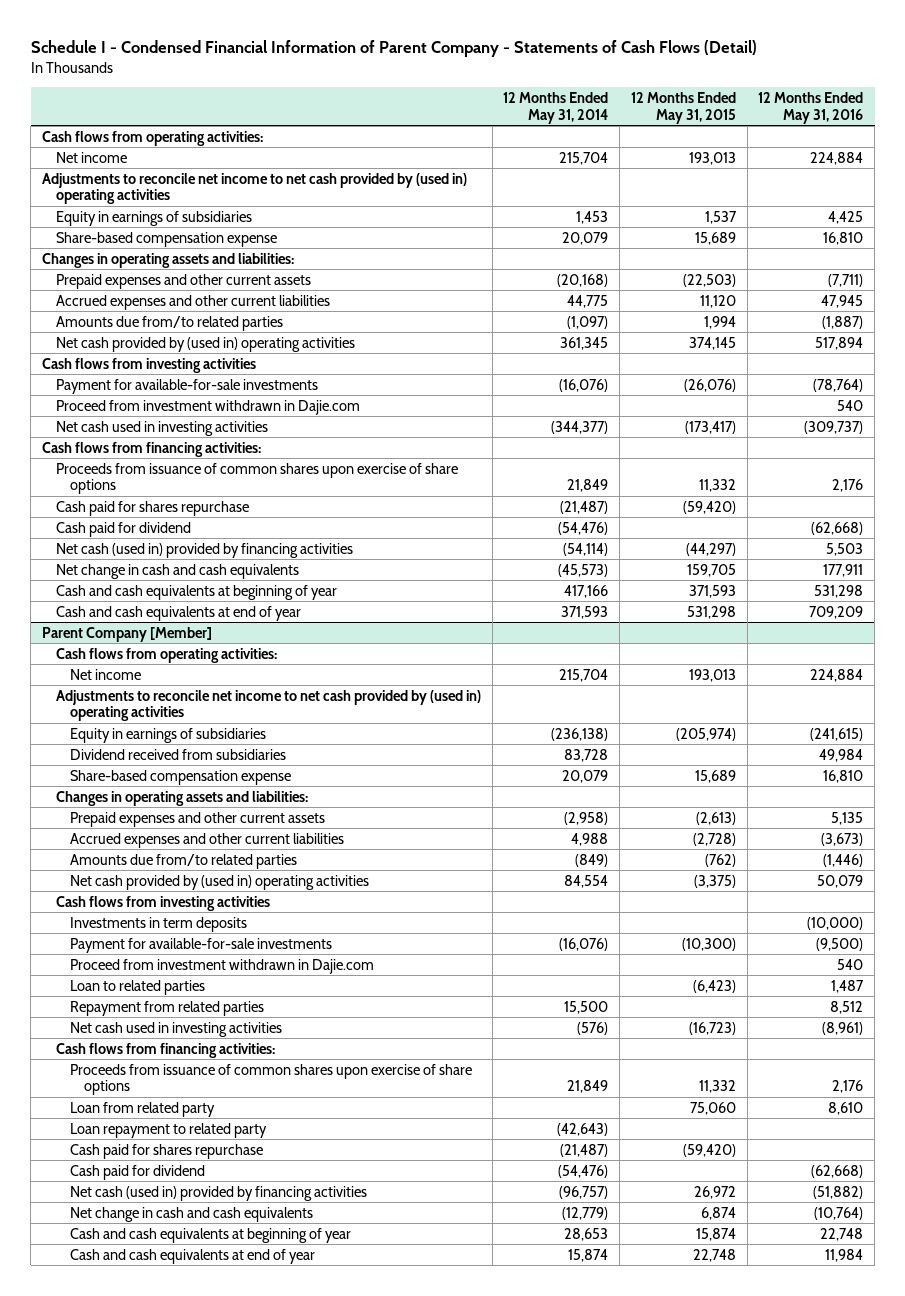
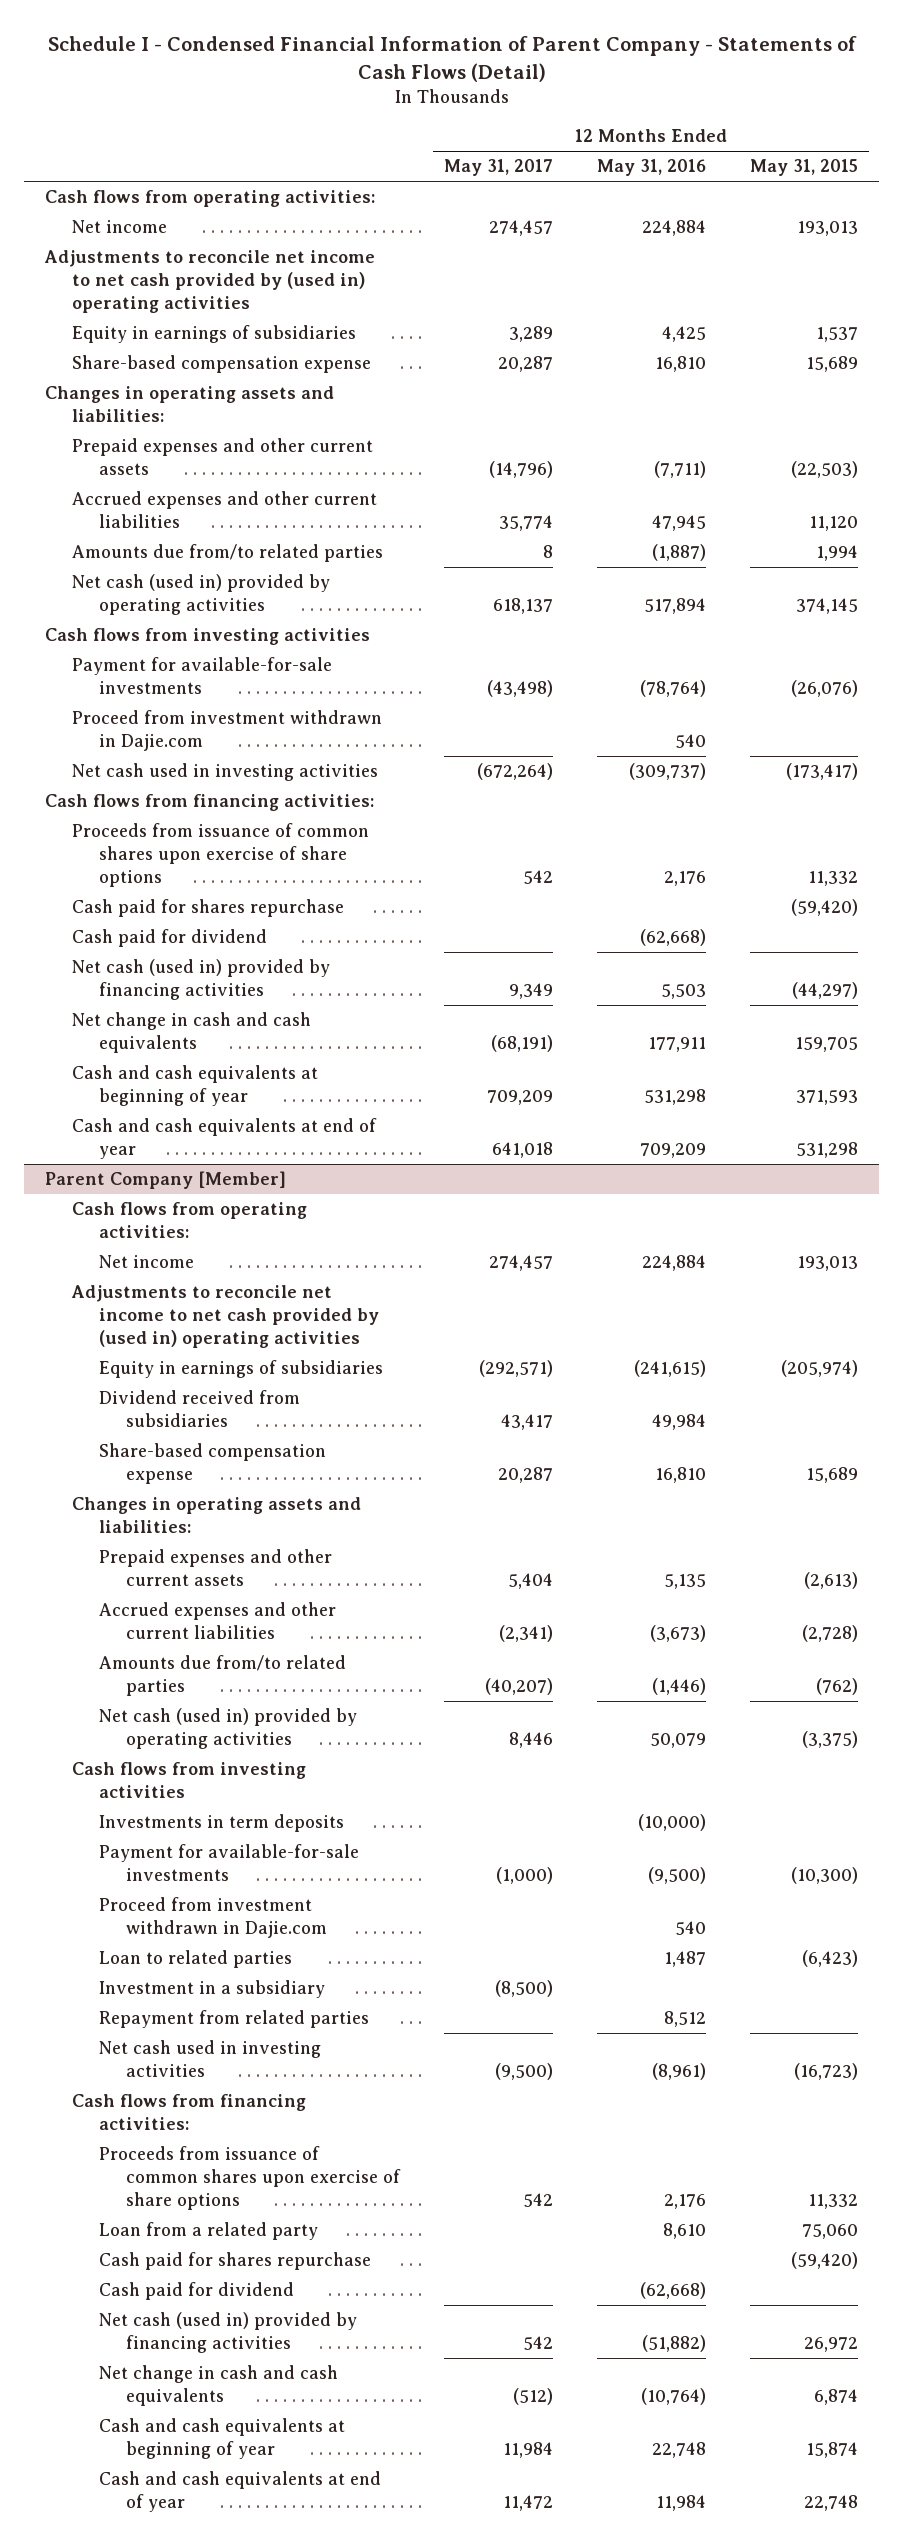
[503,91,609,124] 12 Months Ended May 31, 2014 -> none
none -> [444,159,554,177] May 31, 2017
[55,336,355,352] Net cash provided by (used in) operating activities -> [72,574,331,616] Net cash (used in) provided by operating activities
[69,874,369,890] Net cash provided by (used in) operating activities -> [99,1708,358,1750] Net cash (used in) provided by operating activities
none -> [99,1980,326,1999] Investment in a subsidiary
[69,1122,267,1138] Loan repayment to related party -> none
[69,1101,215,1117] Loan from related party -> [99,2222,319,2241] Loan from a related party

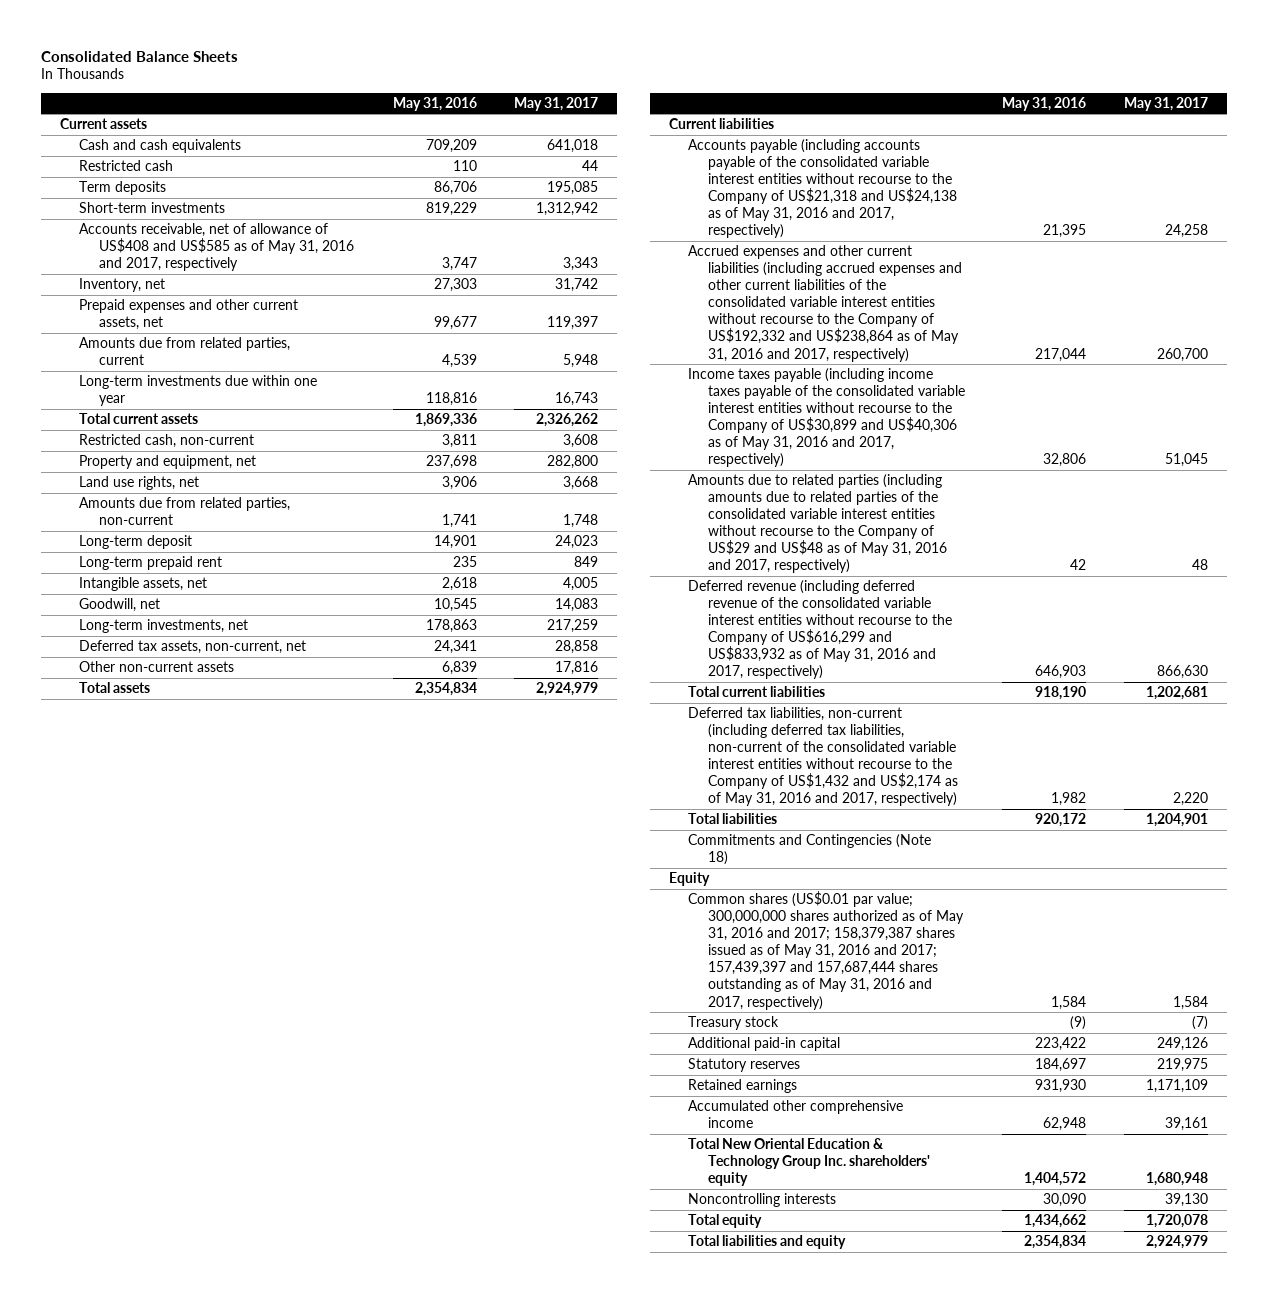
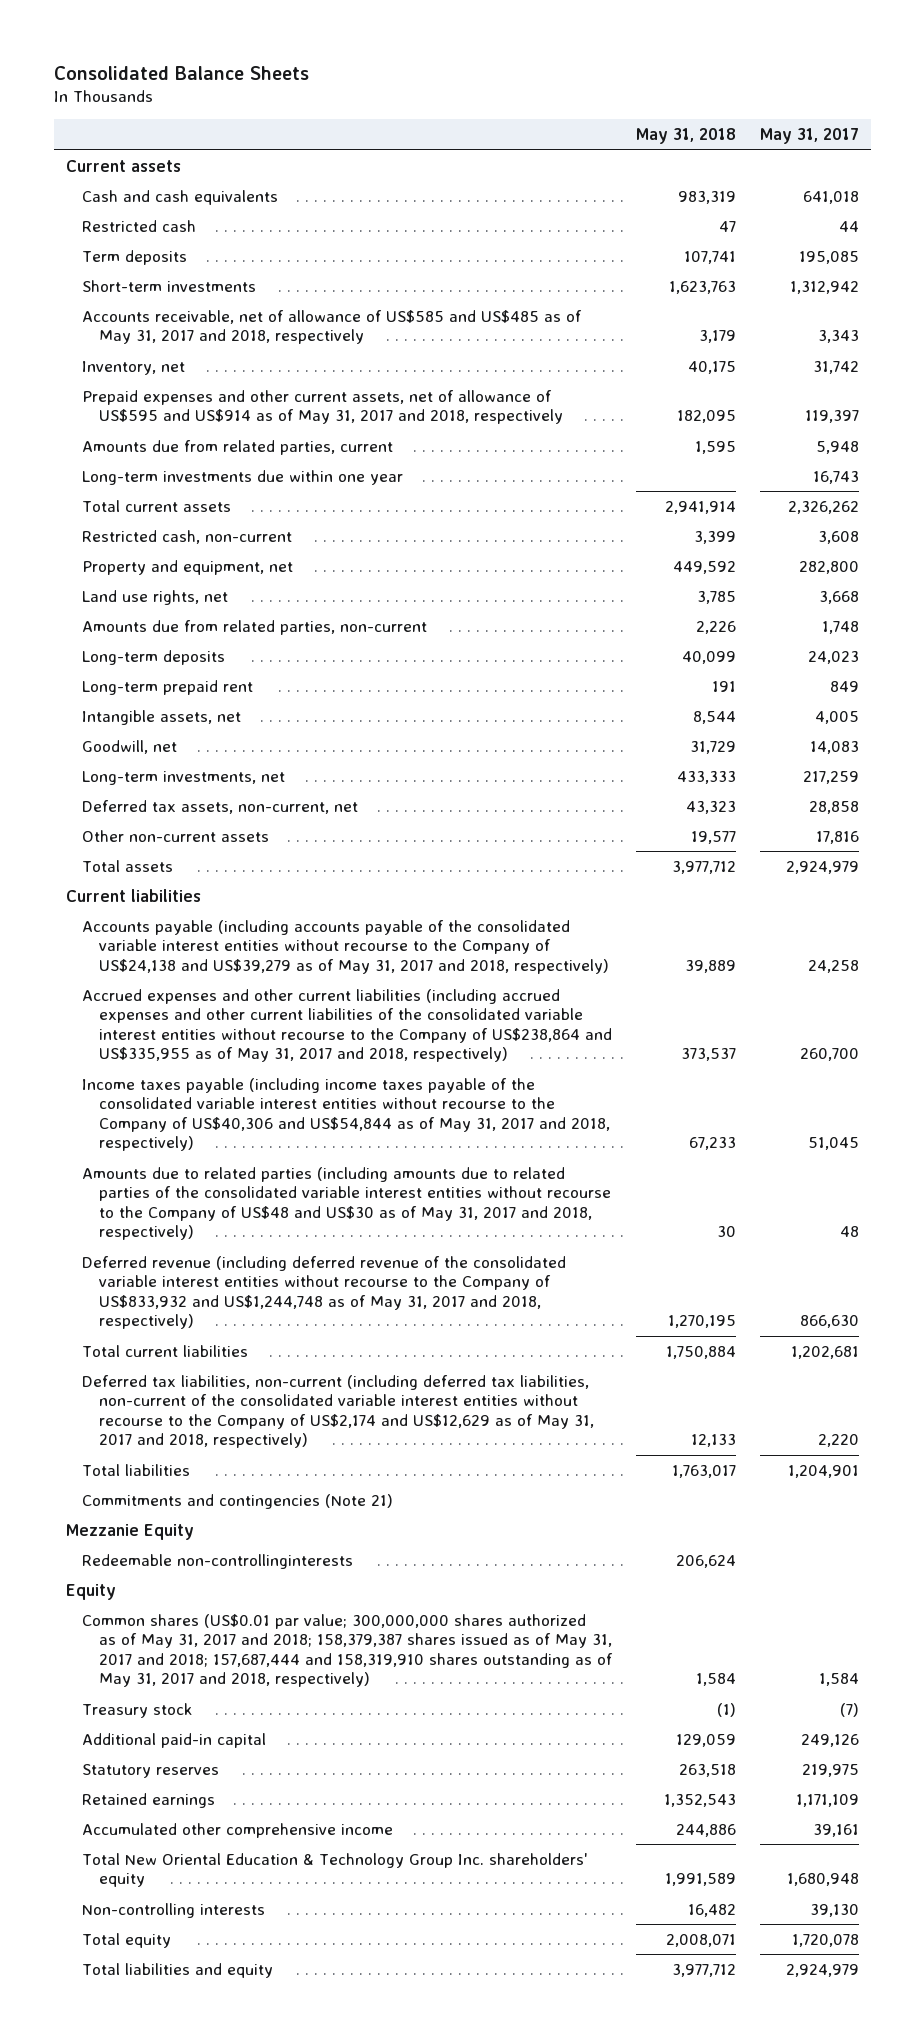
[393,96,478,111] May 31, 2016 -> none
none -> [635,128,736,145] May 31, 2018
[79,223,354,272] Accounts receivable, net of allowance of US$408 and US$585 as of May 31, 2016 and 2017, respectively -> [82,309,583,345] Accounts receivable, net of allowance of US$585 and US$485 as of May 31, 2017 and 2018, respectively
[79,299,299,331] Prepaid expenses and other current assets, net -> [82,389,563,425] Prepaid expenses and other current assets, net of allowance of US$595 and US$914 as of May 31, 2017 and 2018, respectively
[79,535,193,550] Long-term deposit -> [82,649,226,665] Long-term deposits
[688,139,957,239] Accounts payable (including accounts payable of the consolidated variable interest entities without recourse to the Company of US$21,318 and US$24,138 as of May 31, 2016 and 2017, respectively) -> [82,919,609,974] Accounts payable (including accounts payable of the consolidated variable interest entities without recourse to the Company of US$24,138 and US$39,279 as of May 31, 2017 and 2018, respectively)
[688,245,962,362] Accrued expenses and other current liabilities (including accrued expenses and other current liabilities of the consolidated variable interest entities without recourse to the Company of US$192,332 and US$238,864 as of May 31, 2016 and 2017, respectively) -> [82,988,612,1063] Accrued expenses and other current liabilities (including accrued expenses and other current liabilities of the consolidated variable interest entities without recourse to the Company of US$238,864 and US$335,955 as of May 31, 2017 and 2018, respectively)
[688,368,965,468] Income taxes payable (including income taxes payable of the consolidated variable interest entities without recourse to the Company of US$30,899 and US$40,306 as of May 31, 2016 and 2017, respectively) -> [82,1077,610,1152] Income taxes payable (including income taxes payable of the consolidated variable interest entities without recourse to the Company of US$40,306 and US$54,844 as of May 31, 2017 and 2018, respectively)
[688,474,947,574] Amounts due to related parties (including amounts due to related parties of the consolidated variable interest entities without recourse to the Company of US$29 and US$48 as of May 31, 2016 and 2017, respectively) -> [82,1166,611,1241] Amounts due to related parties (including amounts due to related parties of the consolidated variable interest entities without recourse to the Company of US$48 and US$30 as of May 31, 2017 and 2018, respectively)
[688,580,952,680] Deferred revenue (including deferred revenue of the consolidated variable interest entities without recourse to the Company of US$616,299 and US$833,932 as of May 31, 2016 and 2017, respectively) -> [82,1255,567,1330] Deferred revenue (including deferred revenue of the consolidated variable interest entities without recourse to the Company of US$833,932 and US$1,244,748 as of May 31, 2017 and 2018, respectively)
[688,707,958,807] Deferred tax liabilities, non-current (including deferred tax liabilities, non-current of the consolidated variable interest entities without recourse to the Company of US$1,432 and US$2,174 as of May 31, 2016 and 2017, respectively) -> [82,1374,594,1449] Deferred tax liabilities, non-current (including deferred tax liabilities, non-current of the consolidated variable interest entities without recourse to the Company of US$2,174 and US$12,629 as of May 31, 2017 and 2018, respectively)
[688,834,932,866] Commitments and Contingencies (Note 18) -> [82,1493,394,1509] Commitments and contingencies (Note 21)
none -> [65,1523,194,1540] Mezzanie Equity
none -> [82,1553,354,1569] Redeemable non-controllinginterests
[688,891,964,1010] Common shares (US$0.01 par value; 300,000,000 shares authorized as of May 31, 2016 and 2017; 158,379,387 shares issued as of May 31, 2016 and 2017; 157,439,397 and 157,687,444 shares outstanding as of May 31, 2016 and 2017, respectively) -> [82,1613,613,1688] Common shares (US$0.01 par value; 300,000,000 shares authorized as of May 31, 2017 and 2018; 158,379,387 shares issued as of May 31, 2017 and 2018; 157,687,444 and 158,319,910 shares outstanding as of May 31, 2017 and 2018, respectively)
[688,1193,837,1208] Noncontrolling interests -> [82,1902,266,1918] Non-controlling interests

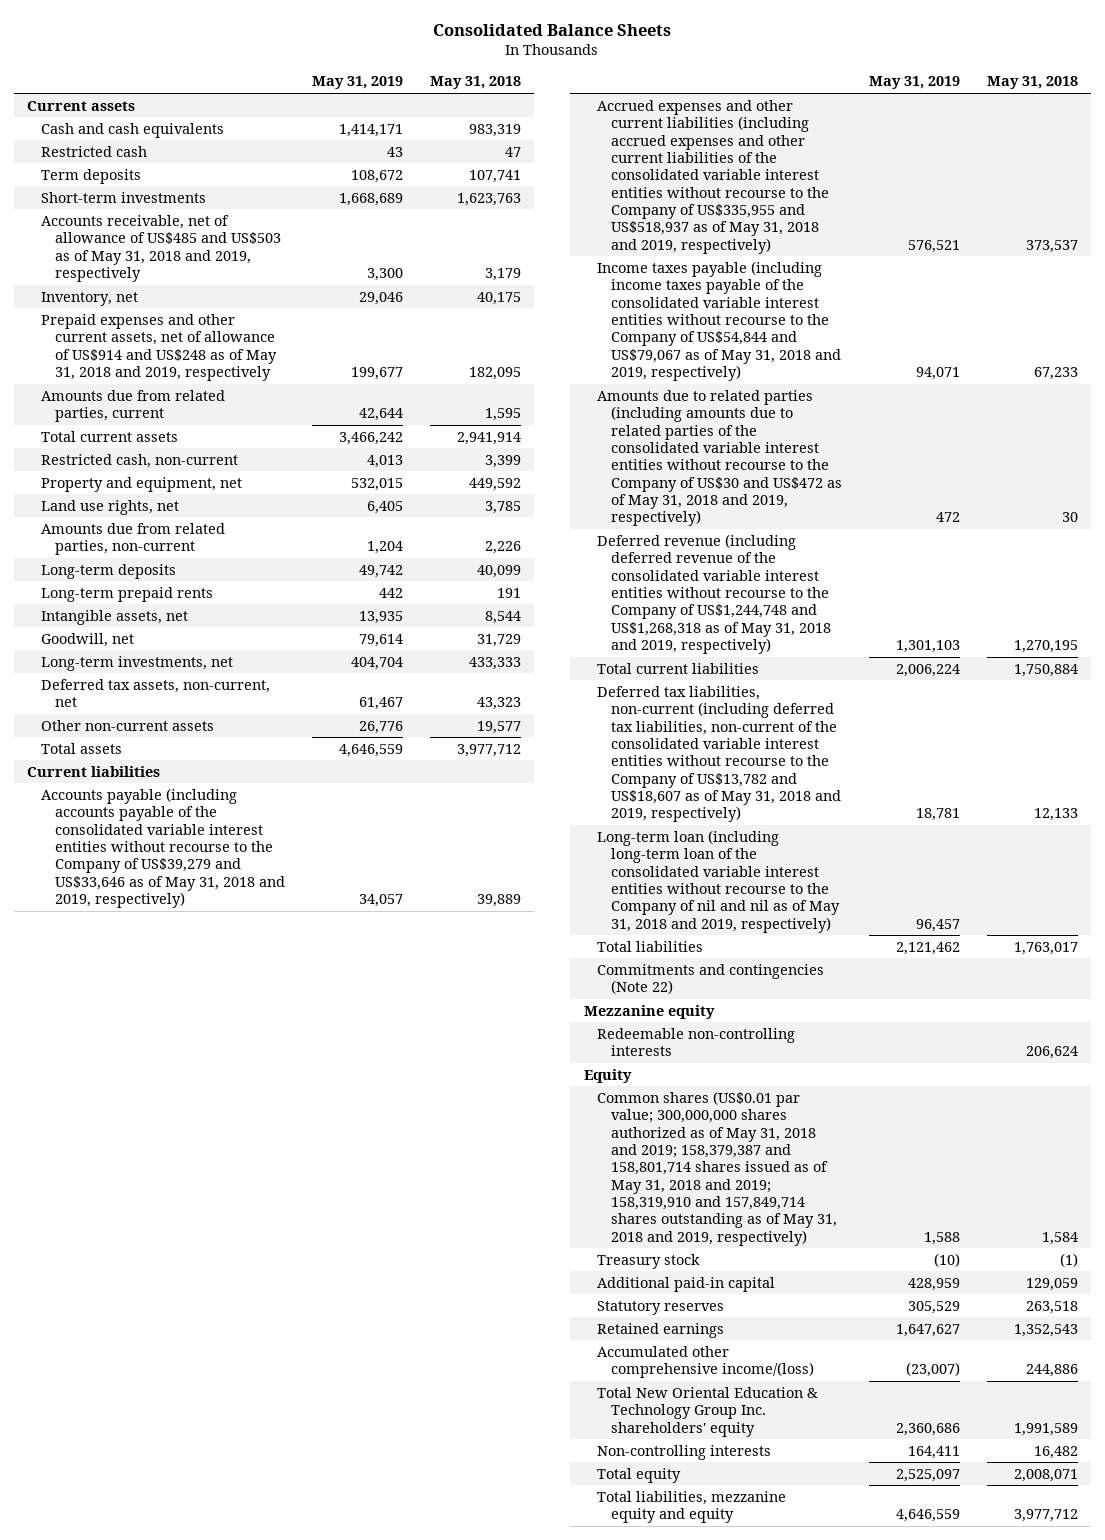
[759,128,859,145] May 31, 2017 -> none
none -> [312,76,404,90] May 31, 2019
[82,309,583,345] Accounts receivable, net of allowance of US$585 and US$485 as of May 31, 2017 and 2018, respectively -> [40,214,281,282] Accounts receivable, net of allowance of US$485 and US$503 as of May 31, 2018 and 2019, respectively
[82,389,563,425] Prepaid expenses and other current assets, net of allowance of US$595 and US$914 as of May 31, 2017 and 2018, respectively -> [40,313,277,381] Prepaid expenses and other current assets, net of allowance of US$914 and US$248 as of May 31, 2018 and 2019, respectively
[82,469,404,485] Long-term investments due within one year -> none
[82,679,254,695] Long-term prepaid rent -> [40,586,213,602] Long-term prepaid rents
[82,919,609,974] Accounts payable (including accounts payable of the consolidated variable interest entities without recourse to the Company of US$24,138 and US$39,279 as of May 31, 2017 and 2018, respectively) -> [40,787,285,908] Accounts payable (including accounts payable of the consolidated variable interest entities without recourse to the Company of US$39,279 and US$33,646 as of May 31, 2018 and 2019, respectively)
[82,988,612,1063] Accrued expenses and other current liabilities (including accrued expenses and other current liabilities of the consolidated variable interest entities without recourse to the Company of US$238,864 and US$335,955 as of May 31, 2017 and 2018, respectively) -> [597,99,830,254] Accrued expenses and other current liabilities (including accrued expenses and other current liabilities of the consolidated variable interest entities without recourse to the Company of US$335,955 and US$518,937 as of May 31, 2018 and 2019, respectively)
[82,1077,610,1152] Income taxes payable (including income taxes payable of the consolidated variable interest entities without recourse to the Company of US$40,306 and US$54,844 as of May 31, 2017 and 2018, respectively) -> [597,260,842,381] Income taxes payable (including income taxes payable of the consolidated variable interest entities without recourse to the Company of US$54,844 and US$79,067 as of May 31, 2018 and 2019, respectively)
[82,1166,611,1241] Amounts due to related parties (including amounts due to related parties of the consolidated variable interest entities without recourse to the Company of US$48 and US$30 as of May 31, 2017 and 2018, respectively) -> [597,389,843,527] Amounts due to related parties (including amounts due to related parties of the consolidated variable interest entities without recourse to the Company of US$30 and US$472 as of May 31, 2018 and 2019, respectively)
[82,1255,567,1330] Deferred revenue (including deferred revenue of the consolidated variable interest entities without recourse to the Company of US$833,932 and US$1,244,748 as of May 31, 2017 and 2018, respectively) -> [597,533,832,654] Deferred revenue (including deferred revenue of the consolidated variable interest entities without recourse to the Company of US$1,244,748 and US$1,268,318 as of May 31, 2018 and 2019, respectively)
[82,1374,594,1449] Deferred tax liabilities, non-current (including deferred tax liabilities, non-current of the consolidated variable interest entities without recourse to the Company of US$2,174 and US$12,629 as of May 31, 2017 and 2018, respectively) -> [597,685,842,823] Deferred tax liabilities, non-current (including deferred tax liabilities, non-current of the consolidated variable interest entities without recourse to the Company of US$13,782 and US$18,607 as of May 31, 2018 and 2019, respectively)
none -> [597,829,841,933] Long-term loan (including long-term loan of the consolidated variable interest entities without recourse to the Company of nil and nil as of May 31, 2018 and 2019, respectively)
[82,1493,394,1509] Commitments and contingencies (Note 21) -> [597,963,825,995] Commitments and contingencies (Note 22)
[65,1523,194,1540] Mezzanie Equity -> [583,1004,715,1019] Mezzanine equity
[82,1553,354,1569] Redeemable non-controllinginterests -> [597,1027,796,1057] Redeemable non-controlling interests
[82,1613,613,1688] Common shares (US$0.01 par value; 300,000,000 shares authorized as of May 31, 2017 and 2018; 158,379,387 shares issued as of May 31, 2017 and 2018; 157,687,444 and 158,319,910 shares outstanding as of May 31, 2017 and 2018, respectively) -> [597,1090,838,1246] Common shares (US$0.01 par value; 300,000,000 shares authorized as of May 31, 2018 and 2019; 158,379,387 and 158,801,714 shares issued as of May 31, 2018 and 2019; 158,319,910 and 157,849,714 shares outstanding as of May 31, 2018 and 2019, respectively)
[82,1822,394,1838] Accumulated other comprehensive income -> [597,1345,815,1379] Accumulated other comprehensive income/(loss)
[82,1962,274,1978] Total liabilities and equity -> [597,1490,787,1524] Total liabilities, mezzanine equity and equity

